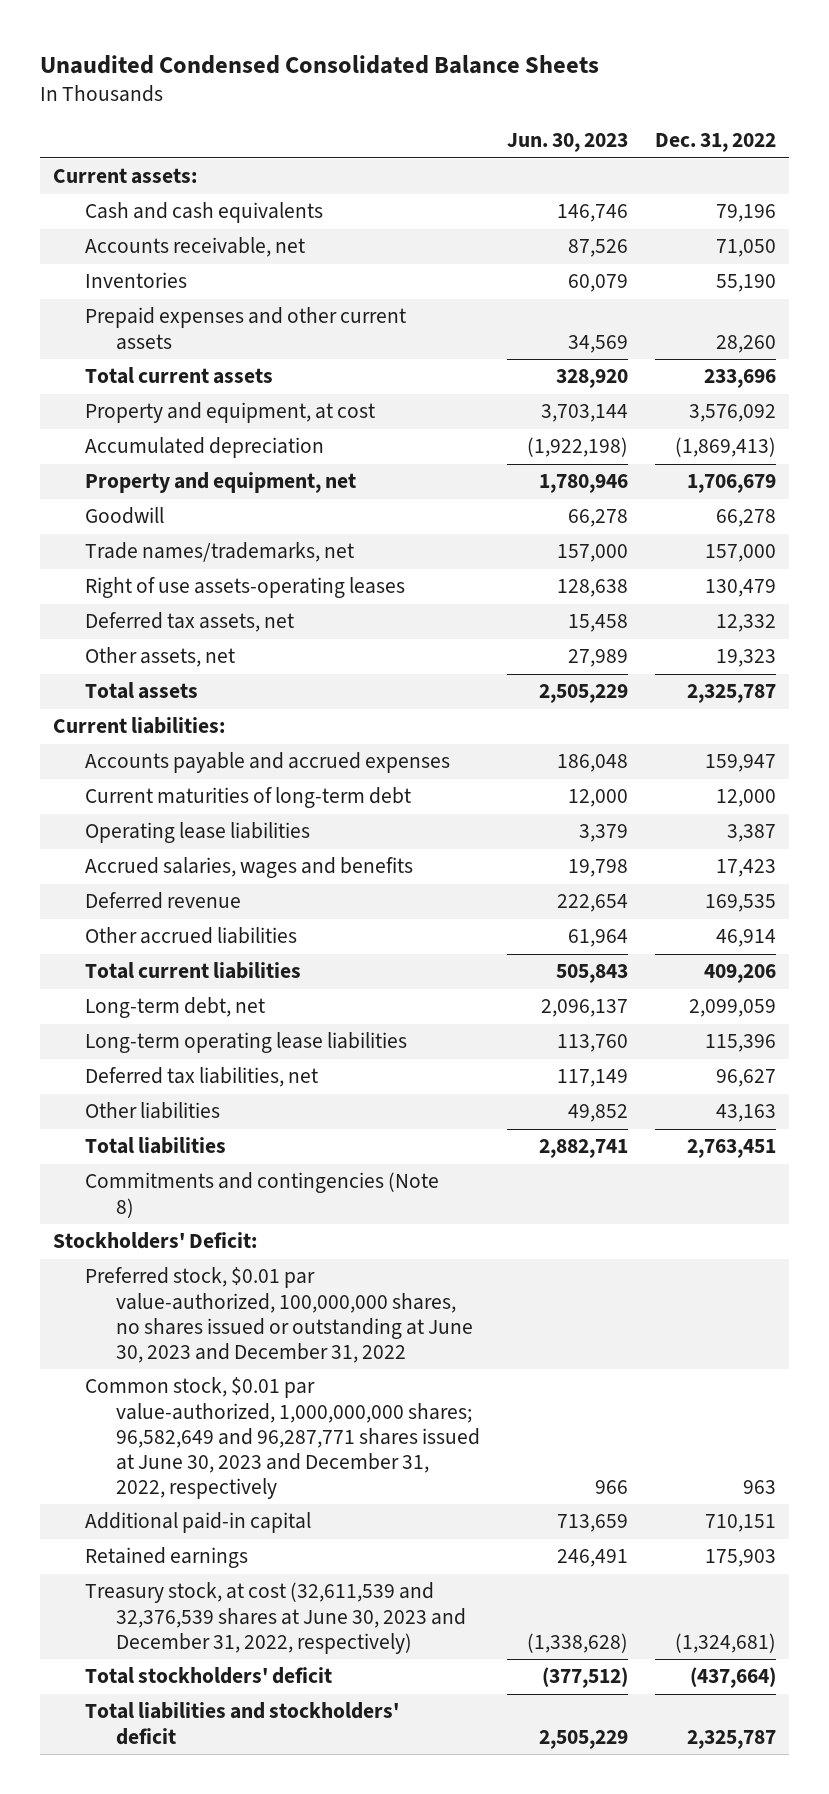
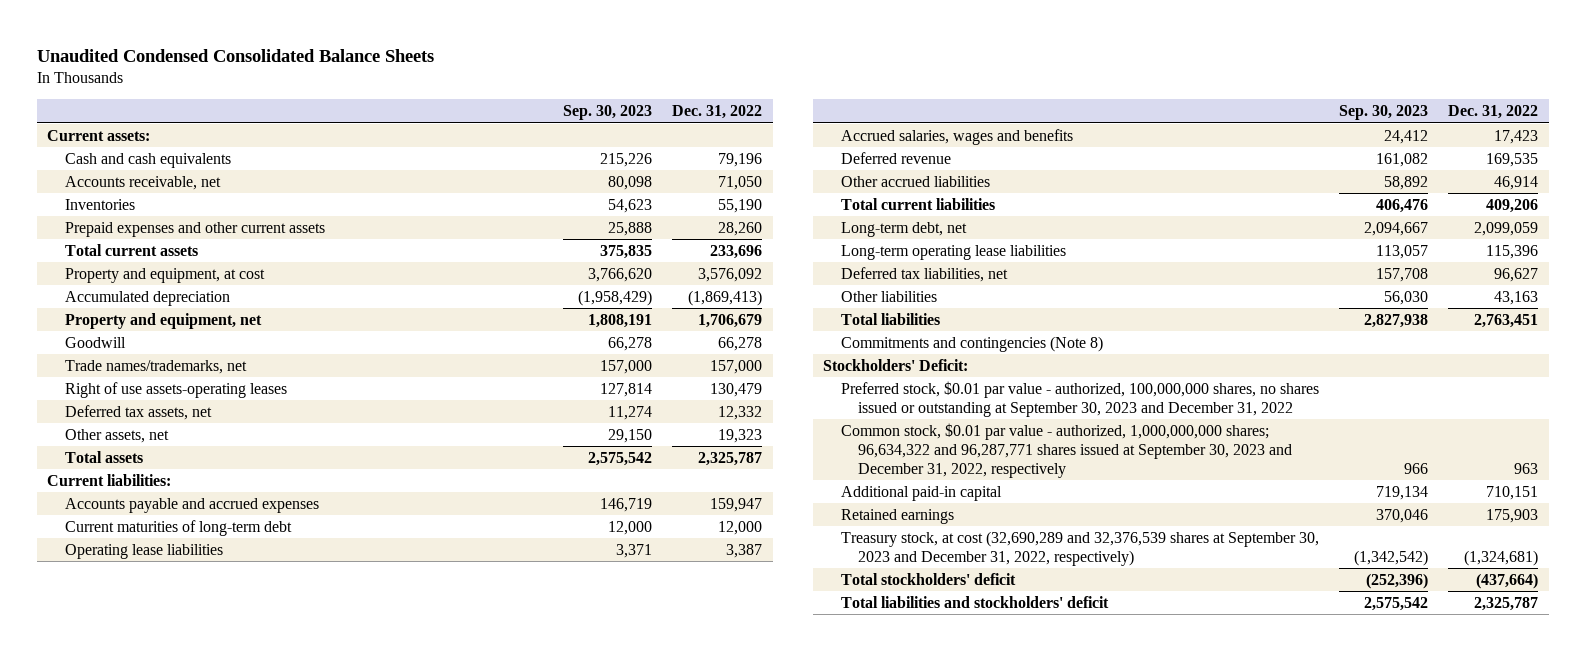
[507,133,629,153] Jun. 30, 2023 -> none
none -> [563,105,653,121] Sep. 30, 2023
[84,1267,474,1363] Preferred stock, $0.01 par value-authorized, 100,000,000 shares, no shares issued or outstanding at June 30, 2023 and December 31, 2022 -> [840,380,1319,417] Preferred stock, $0.01 par value - authorized, 100,000,000 shares, no shares issued or outstanding at September 30, 2023 and December 31, 2022
[84,1377,481,1499] Common stock, $0.01 par value-authorized, 1,000,000,000 shares; 96,582,649 and 96,287,771 shares issued at June 30, 2023 and December 31, 2022, respectively -> [840,422,1293,478] Common stock, $0.01 par value - authorized, 1,000,000,000 shares; 96,634,322 and 96,287,771 shares issued at September 30, 2023 and December 31, 2022, respectively
[84,1582,467,1654] Treasury stock, at cost (32,611,539 and 32,376,539 shares at June 30, 2023 and December 31, 2022, respectively) -> [840,530,1319,566] Treasury stock, at cost (32,690,289 and 32,376,539 shares at September 30, 2023 and December 31, 2022, respectively)

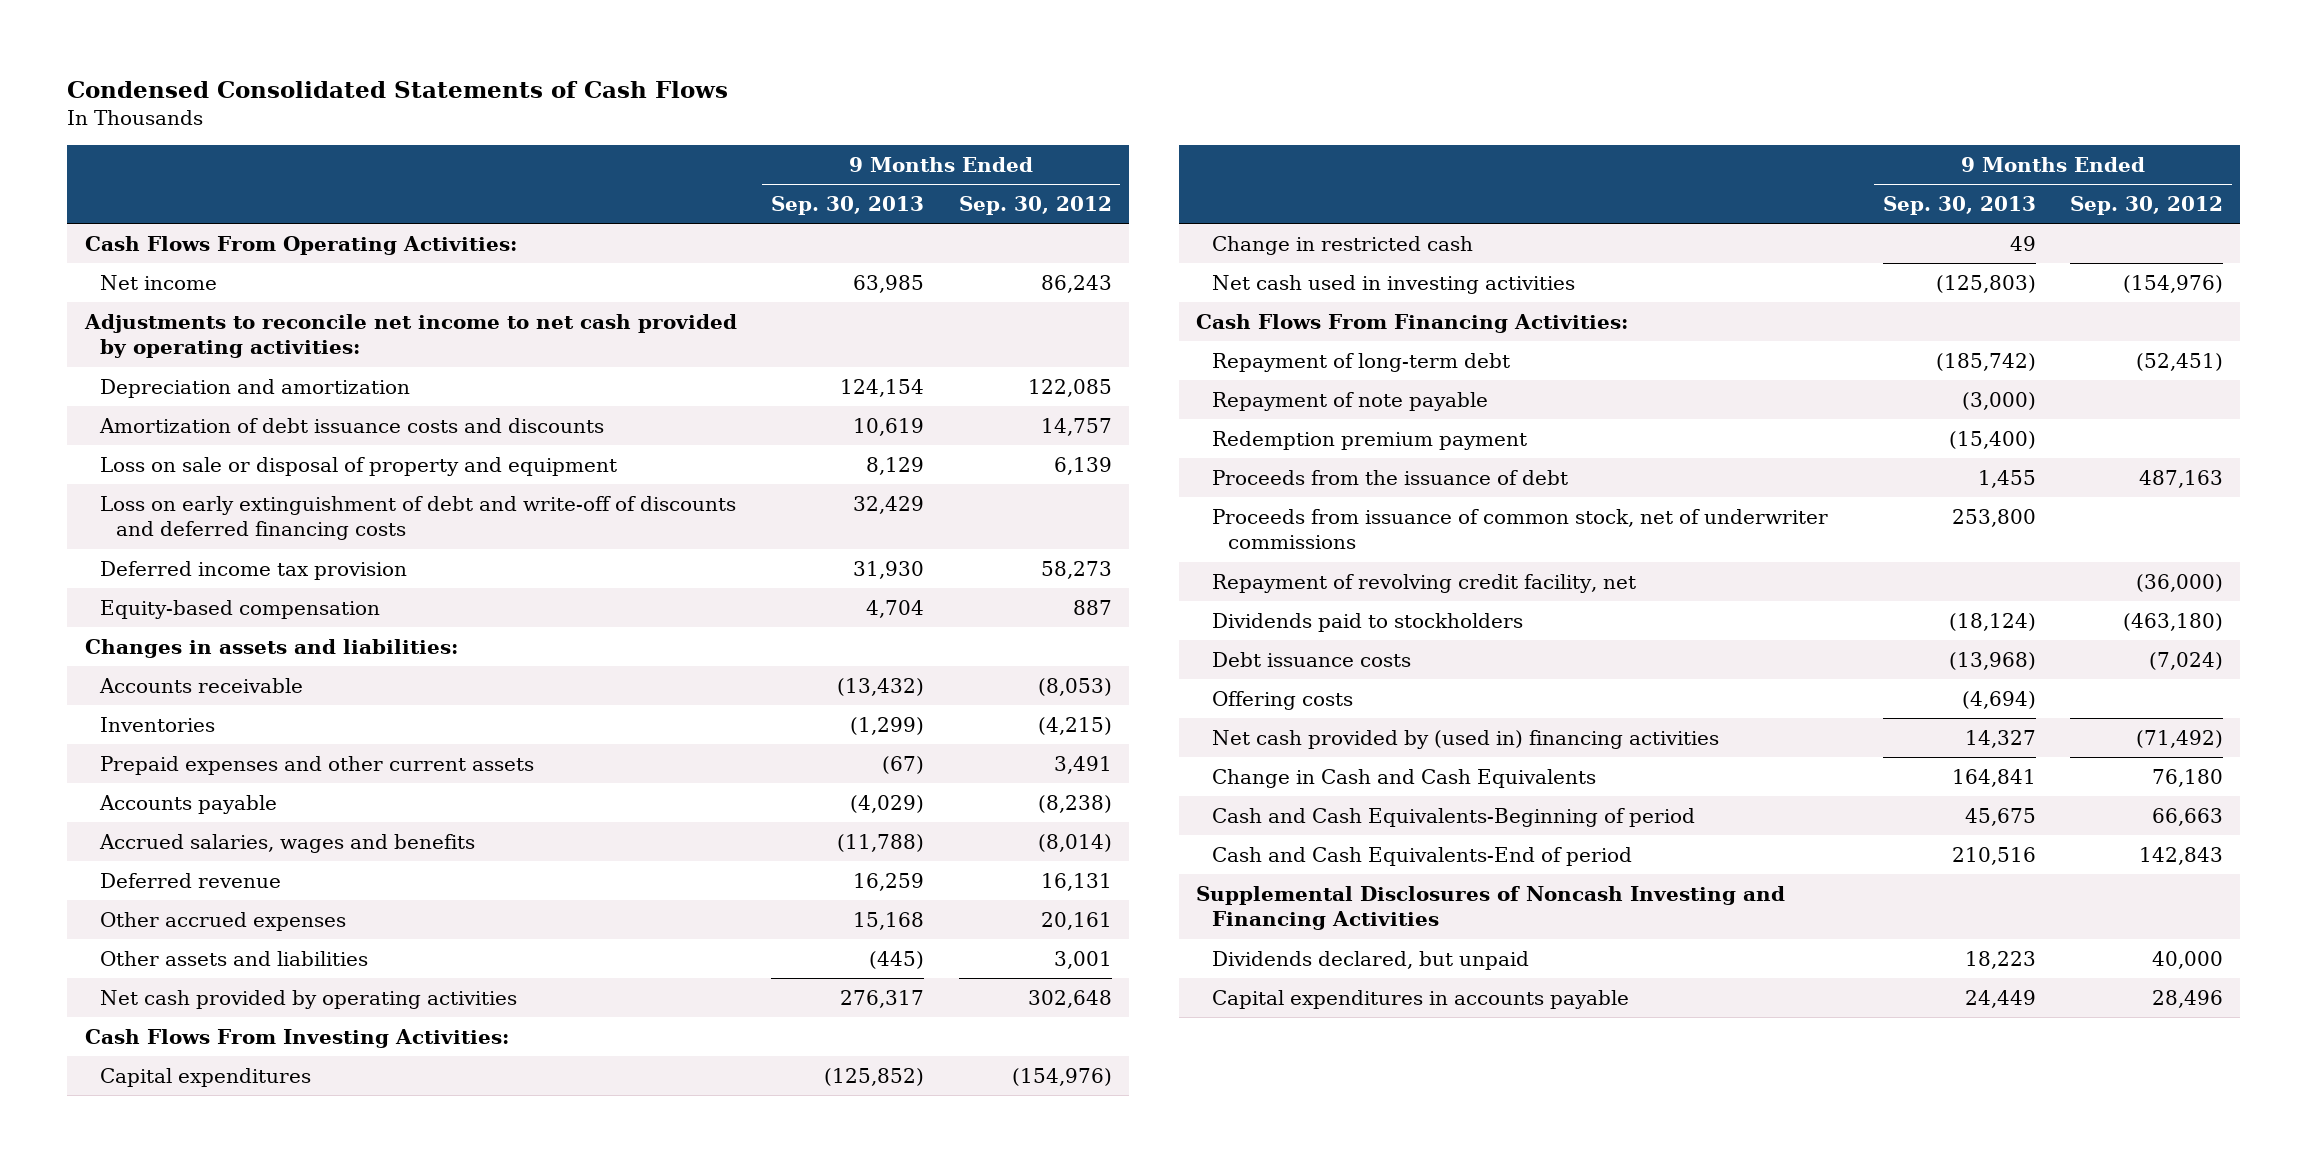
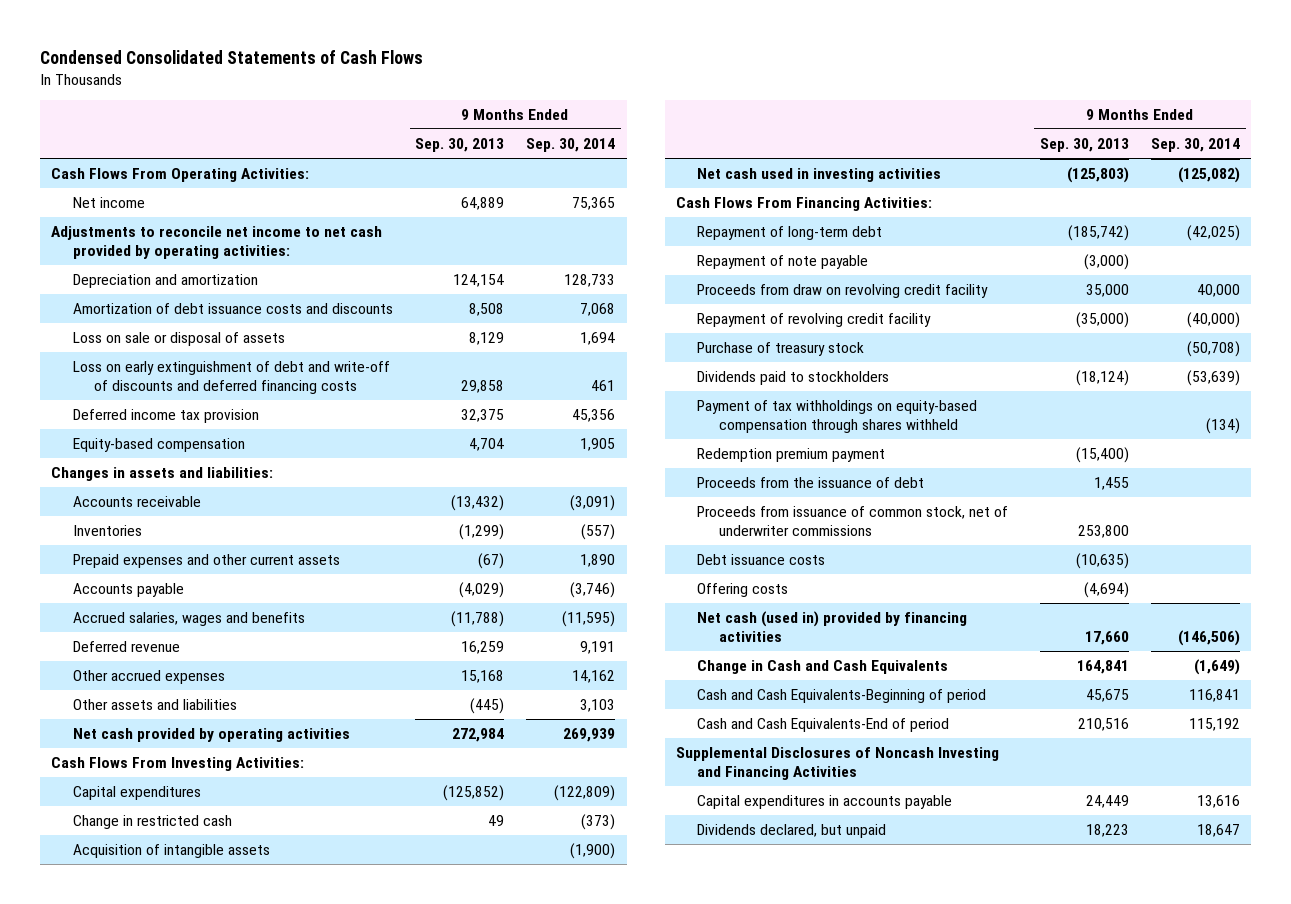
[958,196,1112,216] Sep. 30, 2012 -> none
none -> [526,137,616,152] Sep. 30, 2014
[853,274,925,293] 63,985 -> [461,196,505,210] 64,889
[853,417,925,436] 10,619 -> [469,302,505,316] 8,508
[100,456,618,476] Loss on sale or disposal of property and equipment -> [72,331,285,346] Loss on sale or disposal of assets
[853,495,925,514] 32,429 -> [461,379,505,393] 29,858
[853,560,925,579] 31,930 -> [461,408,505,422] 32,375
[840,989,925,1008] 276,317 -> [452,727,505,742] 272,984
none -> [72,843,270,858] Acquisition of intangible assets
none -> [697,283,989,298] Proceeds from draw on revolving credit facility
none -> [697,312,932,327] Repayment of revolving credit facility
none -> [697,341,865,356] Purchase of treasury stock
[1211,612,1523,632] Dividends paid to stockholders -> [697,370,890,385] Dividends paid to stockholders
none -> [697,399,978,433] Payment of tax withholdings on equity-based compensation through shares withheld
[1211,573,1636,593] Repayment of revolving credit facility, net -> none
[1948,651,2036,670] (13,968) -> [1075,552,1129,569] (10,635)
[1211,729,1719,749] Net cash provided by (used in) financing activities -> [697,610,968,642] Net cash (used in) provided by financing activities
[1964,729,2036,748] 14,327 -> [1084,630,1129,645] 17,660
[1211,950,1529,970] Dividends declared, but unpaid -> [697,823,887,838] Dividends declared, but unpaid

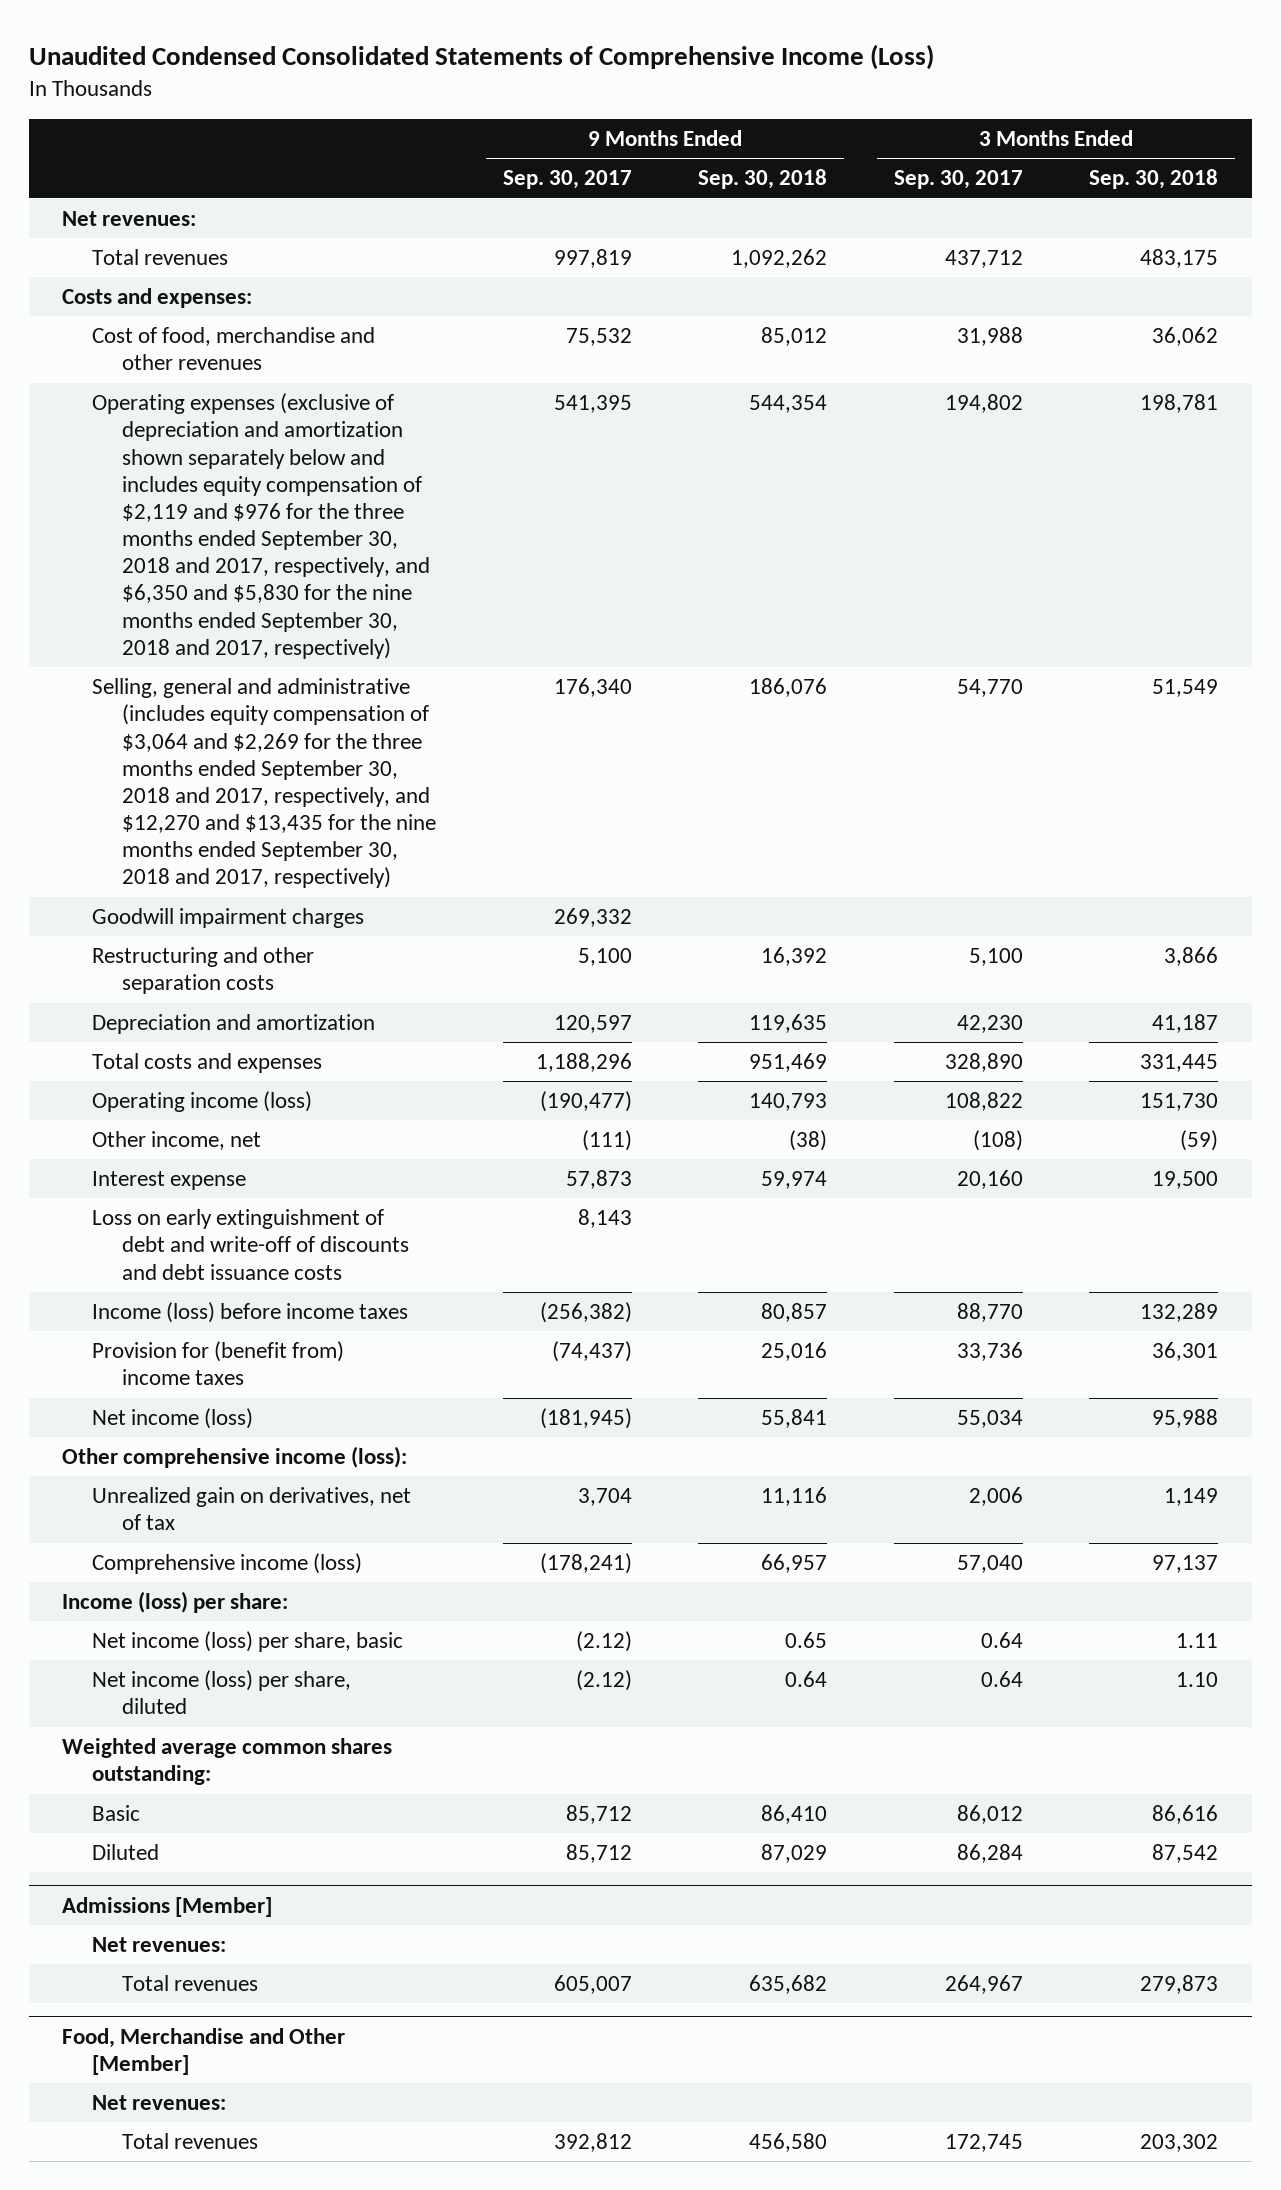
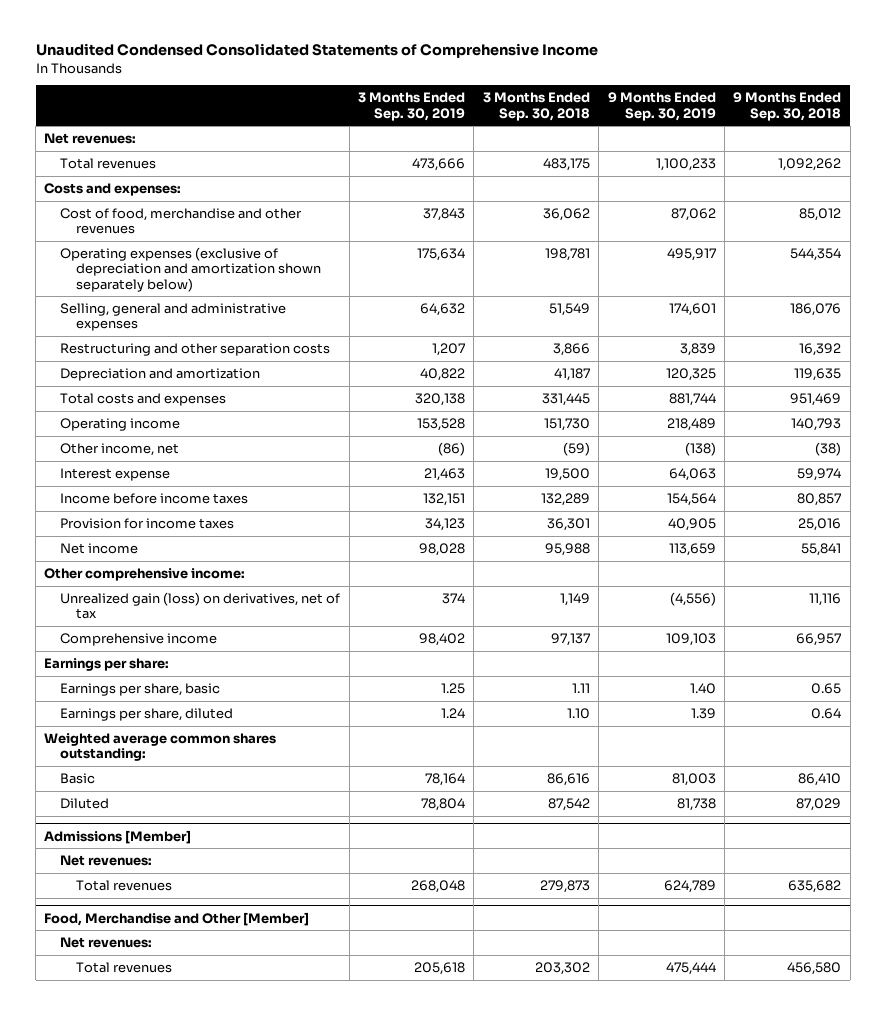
[28,43,934,70] Unaudited Condensed Consolidated Statements of Comprehensive Income (Loss) -> [35,43,598,59] Unaudited Condensed Consolidated Statements of Comprehensive Income
[502,170,632,190] Sep. 30, 2017 -> none
[893,170,1023,190] Sep. 30, 2017 -> none
none -> [358,92,466,121] 3 Months Ended Sep. 30, 2019
none -> [607,92,716,121] 9 Months Ended Sep. 30, 2019
[92,908,365,929] Goodwill impairment charges -> none
[92,393,431,659] Operating expenses (exclusive of depreciation and amortization shown separately below and includes equity compensation of $2,119 and $976 for the three months ended September 30, 2018 and 2017, respectively, and $6,350 and $5,830 for the nine months ended September 30, 2018 and 2017, respectively) -> [60,246,322,292] Operating expenses (exclusive of depreciation and amortization shown separately below)
[92,678,437,889] Selling, general and administrative (includes equity compensation of $3,064 and $2,269 for the three months ended September 30, 2018 and 2017, respectively, and $12,270 and $13,435 for the nine months ended September 30, 2018 and 2017, respectively) -> [60,302,287,332] Selling, general and administrative expenses
[92,1091,313,1113] Operating income (loss) -> [60,417,181,431] Operating income
[92,1209,410,1280] Loss on early extinguishment of debt and write-off of discounts and debt issuance costs -> none
[92,1302,409,1324] Income (loss) before income taxes -> [60,492,249,504] Income before income taxes
[92,1341,345,1386] Provision for (benefit from) income taxes -> [60,517,235,529] Provision for income taxes
[92,1408,254,1430] Net income (loss) -> [60,542,139,554] Net income
[62,1446,408,1469] Other comprehensive income (loss): -> [44,567,246,581] Other comprehensive income:
[92,1487,412,1531] Unrealized gain on derivatives, net of tax -> [60,591,341,620] Unrealized gain (loss) on derivatives, net of tax
[92,1553,363,1575] Comprehensive income (loss) -> [60,632,218,646] Comprehensive income
[62,1591,289,1614] Income (loss) per share: -> [44,657,170,671] Earnings per share:
[92,1631,404,1653] Net income (loss) per share, basic -> [60,682,221,696] Earnings per share, basic
[92,1670,352,1715] Net income (loss) per share, diluted -> [60,707,234,721] Earnings per share, diluted

